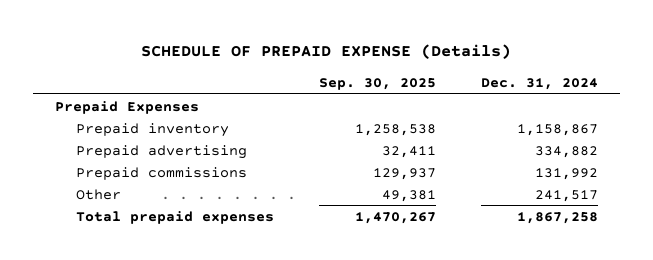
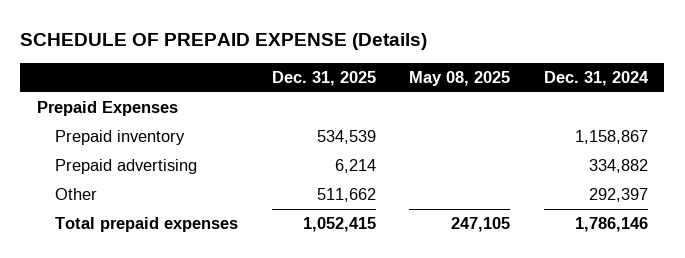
[318,77,436,90] Sep. 30, 2025 -> none
none -> [271,70,376,86] Dec. 31, 2025
none -> [409,70,511,86] May 08, 2025
[76,166,248,180] Prepaid commissions -> none
[534,189,598,202] 241,517 -> [588,188,648,203] 292,397
[516,211,598,224] 1,867,258 -> [574,217,648,233] 1,786,146

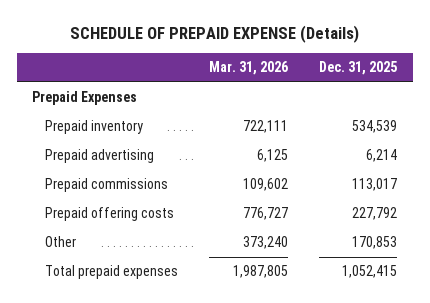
[409,70,511,86] May 08, 2025 -> none
[543,70,649,86] Dec. 31, 2024 -> none
none -> [209,61,289,76] Mar. 31, 2026
none -> [45,178,169,193] Prepaid commissions
none -> [45,207,175,222] Prepaid offering costs
[316,188,376,203] 511,662 -> [352,236,398,250] 170,853

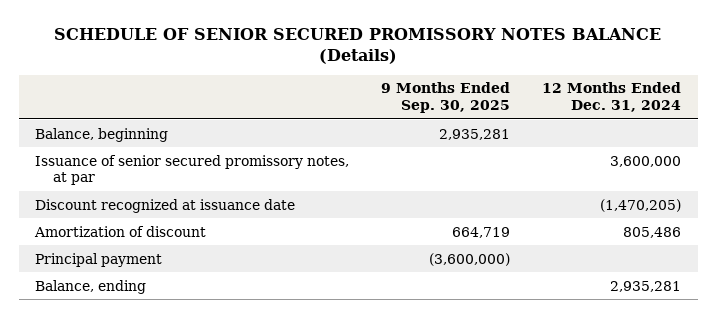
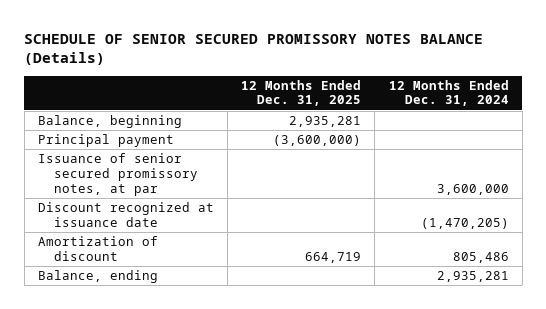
[381,82,511,114] 9 Months Ended Sep. 30, 2025 -> none
none -> [241,79,362,107] 12 Months Ended Dec. 31, 2025
[34,252,162,267] Principal payment -> [37,134,174,148] Principal payment

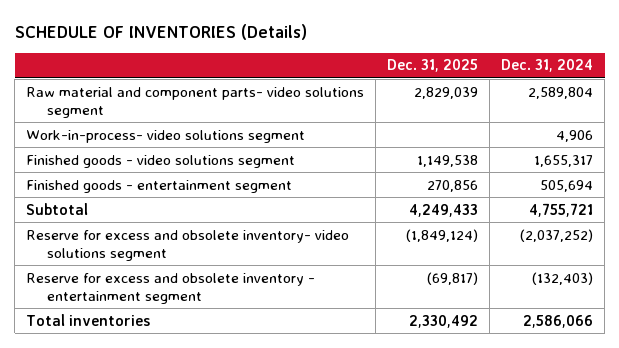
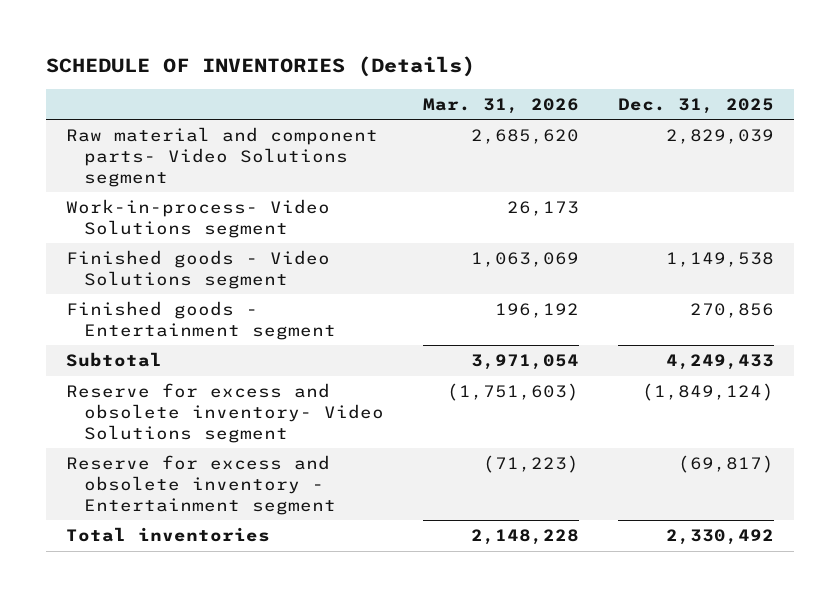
[501,59,594,73] Dec. 31, 2024 -> none
none -> [423,97,580,114] Mar. 31, 2026
[26,86,365,119] Raw material and component parts- video solutions segment -> [65,127,378,187] Raw material and component parts- Video Solutions segment
[26,129,306,143] Work-in-process- video solutions segment -> [65,199,330,238] Work-in-process- Video Solutions segment
[26,154,296,168] Finished goods - video solutions segment -> [65,250,330,289] Finished goods - Video Solutions segment
[26,179,293,193] Finished goods - entertainment segment -> [65,301,336,340] Finished goods - Entertainment segment
[26,229,350,262] Reserve for excess and obsolete inventory- video solutions segment -> [65,383,384,443] Reserve for excess and obsolete inventory- Video Solutions segment
[26,272,316,305] Reserve for excess and obsolete inventory - entertainment segment -> [65,455,336,515] Reserve for excess and obsolete inventory - Entertainment segment

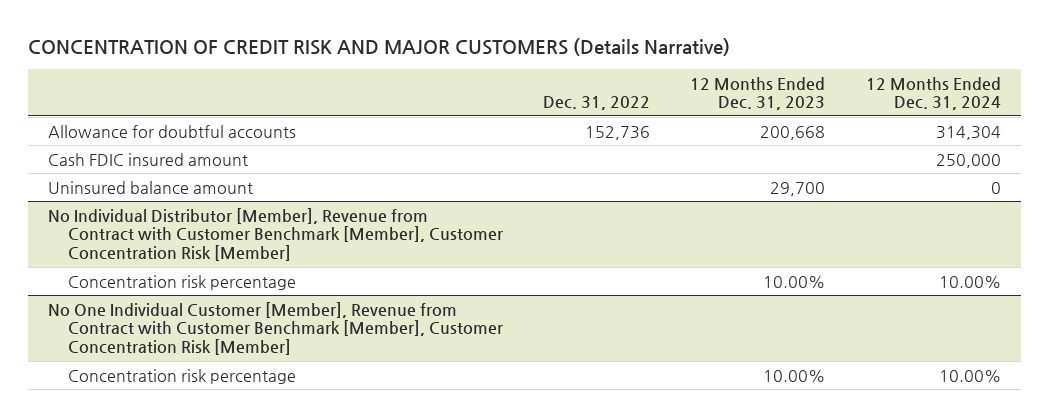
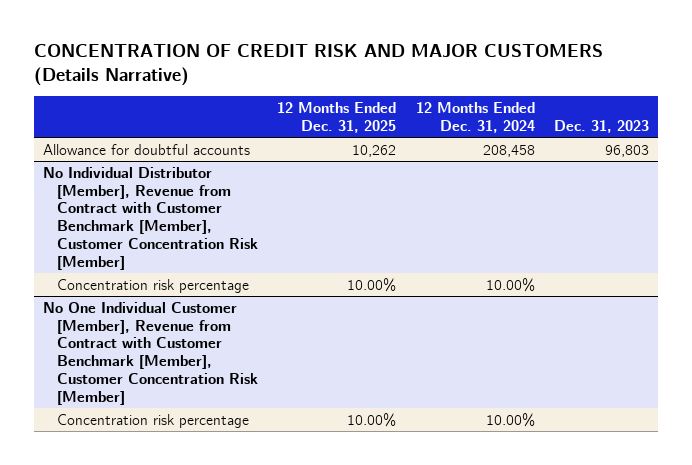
[542,96,650,111] Dec. 31, 2022 -> none
[690,76,826,111] 12 Months Ended Dec. 31, 2023 -> none
none -> [277,102,397,133] 12 Months Ended Dec. 31, 2025
none -> [553,119,649,133] Dec. 31, 2023
[47,152,248,166] Cash FDIC insured amount -> none
[47,180,253,194] Uninsured balance amount -> none
[935,125,1001,140] 314,304 -> [482,144,535,157] 208,458

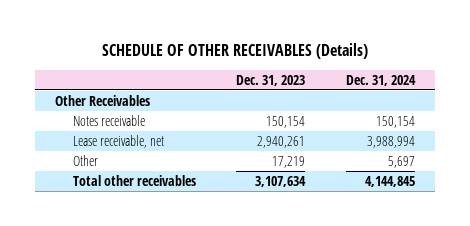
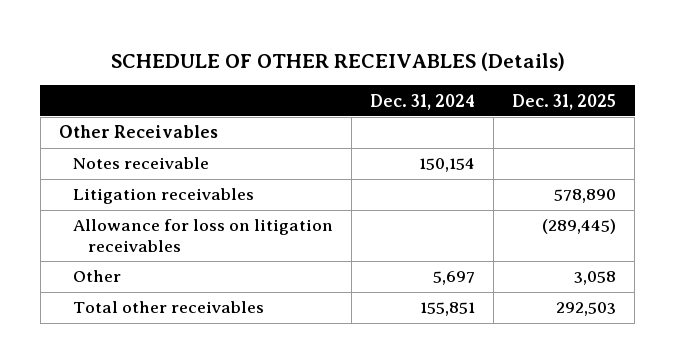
[236,74,306,86] Dec. 31, 2023 -> none
none -> [512,93,617,110] Dec. 31, 2025
[72,134,164,148] Lease receivable, net -> none
none -> [73,188,255,205] Litigation receivables
none -> [73,219,334,253] Allowance for loss on litigation receivables
[364,175,415,187] 4,144,845 -> [420,302,476,317] 155,851

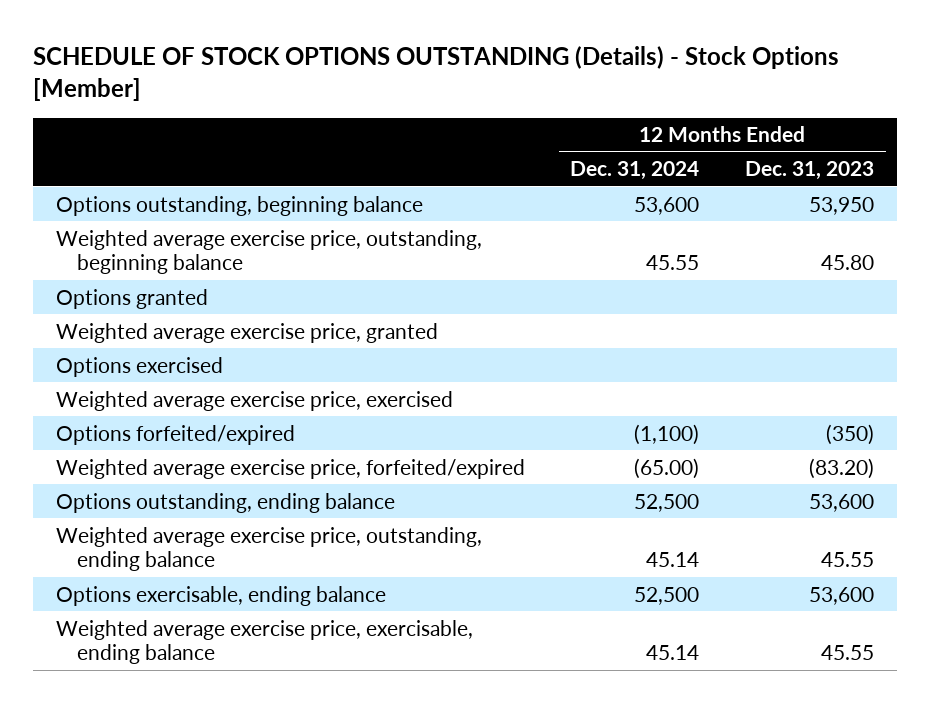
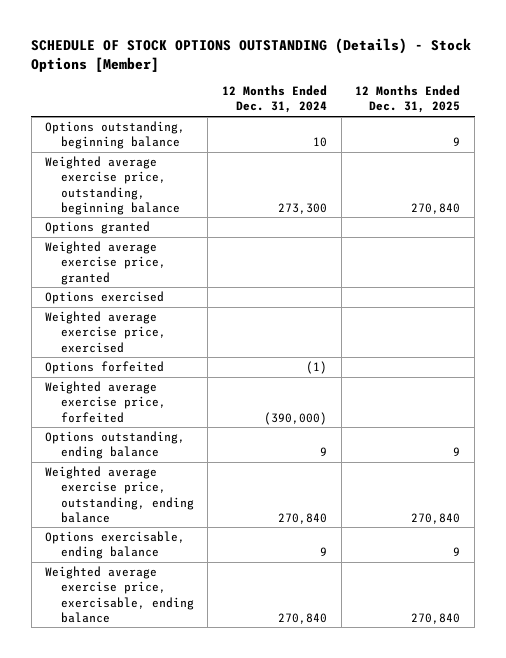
[745,161,875,181] Dec. 31, 2023 -> none
none -> [355,85,461,114] 12 Months Ended Dec. 31, 2025
[634,196,700,215] 53,600 -> [312,137,327,148] 10
[646,255,700,271] 45.55 -> [277,202,327,214] 273,300
[55,424,295,445] Options forfeited/expired -> [45,361,165,375] Options forfeited
[634,423,700,445] (1,100) -> [305,361,327,375] (1)
[55,458,525,479] Weighted average exercise price, forfeited/expired -> [45,381,166,423] Weighted average exercise price, forfeited
[634,457,700,479] (65.00) -> [263,411,327,425] (390,000)
[634,493,700,512] 52,500 -> [319,447,327,457] 9
[646,552,700,568] 45.14 -> [277,512,327,524] 270,840
[634,586,700,605] 52,500 -> [319,547,327,557] 9
[646,645,700,661] 45.14 -> [277,612,327,624] 270,840

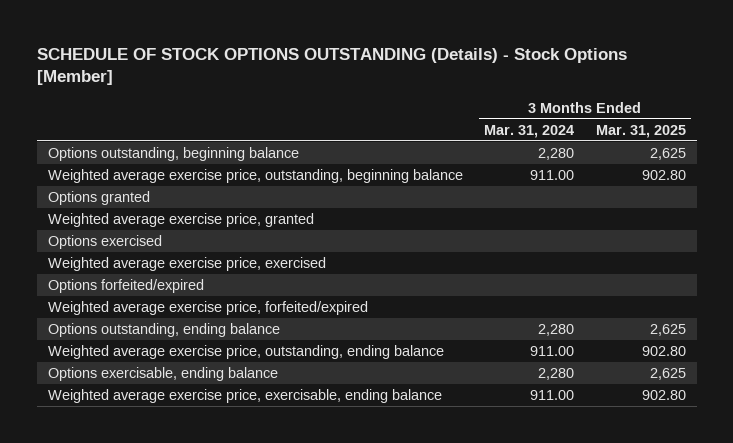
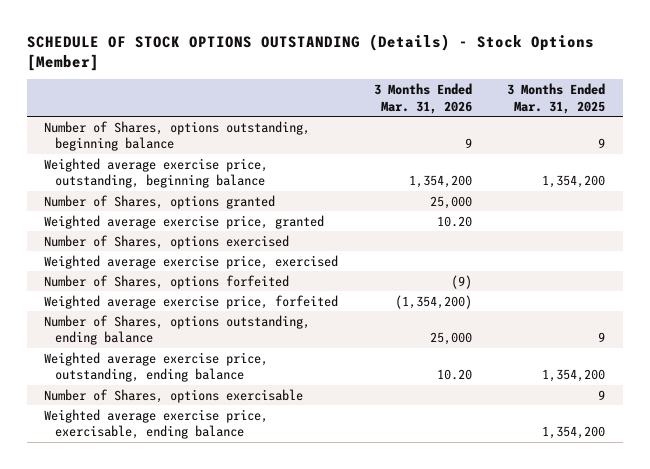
[484,124,575,138] Mar. 31, 2024 -> none
none -> [373,82,472,114] 3 Months Ended Mar. 31, 2026
[47,146,299,161] Options outstanding, beginning balance -> [44,120,311,152] Number of Shares, options outstanding, beginning balance
[649,147,686,160] 2,625 -> [598,138,606,149] 9
[641,169,686,180] 902.80 -> [542,175,606,189] 1,354,200
[47,190,150,205] Options granted -> [44,194,276,209] Number of Shares, options granted
[47,234,162,249] Options exercised -> [44,234,290,249] Number of Shares, options exercised
[47,278,204,293] Options forfeited/expired -> [44,274,290,289] Number of Shares, options forfeited
[47,300,368,315] Weighted average exercise price, forfeited/expired -> [44,294,339,309] Weighted average exercise price, forfeited
[47,322,280,337] Options outstanding, ending balance -> [44,314,311,346] Number of Shares, options outstanding, ending balance
[649,323,686,336] 2,625 -> [598,332,606,343] 9
[641,345,686,356] 902.80 -> [542,369,606,383] 1,354,200
[47,366,278,381] Options exercisable, ending balance -> [44,388,304,403] Number of Shares, options exercisable
[649,367,686,380] 2,625 -> [598,389,606,400] 9
[641,389,686,400] 902.80 -> [542,426,606,440] 1,354,200

